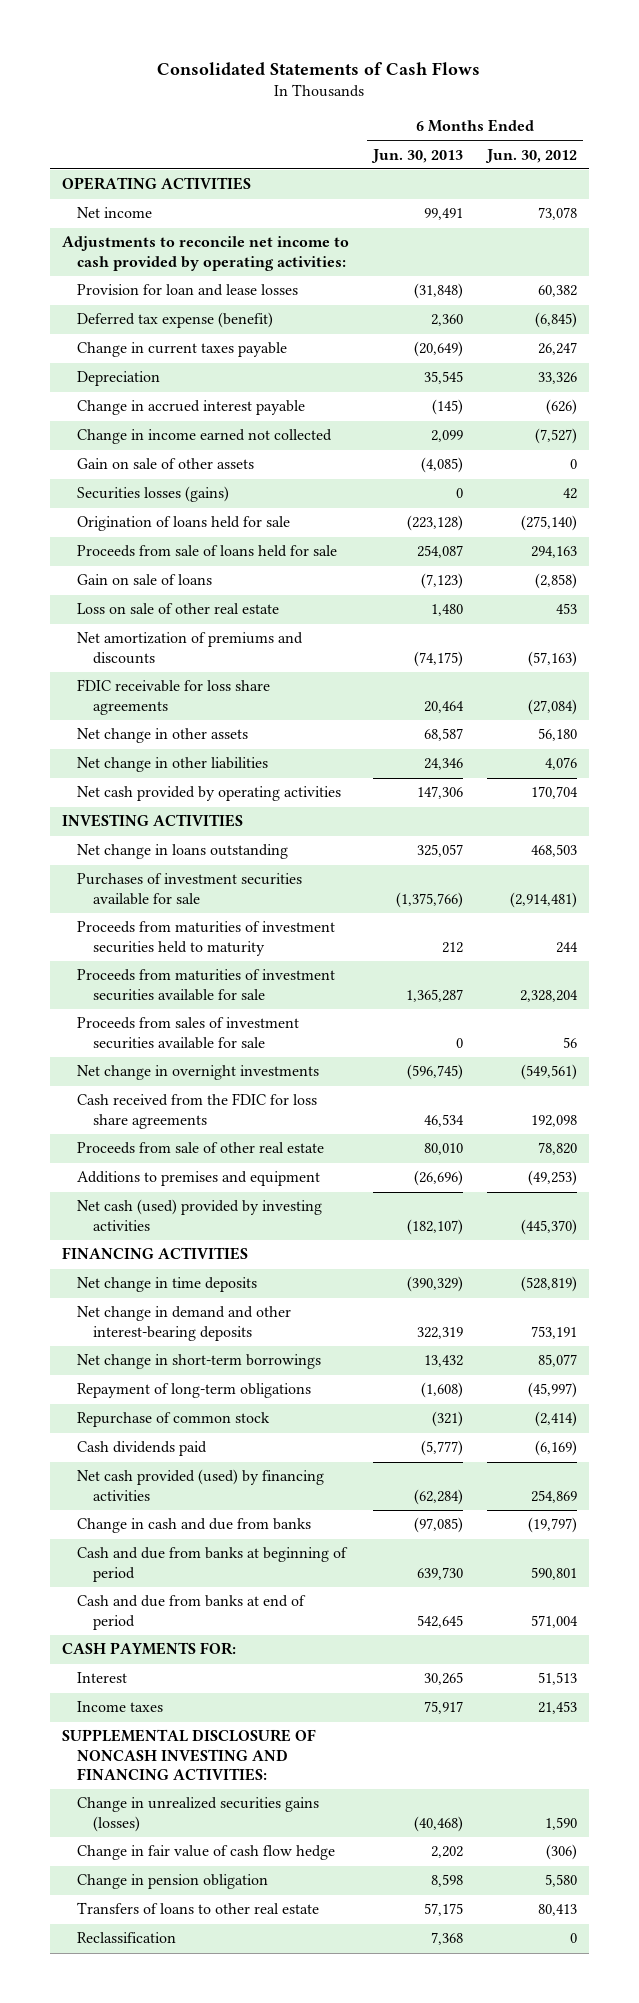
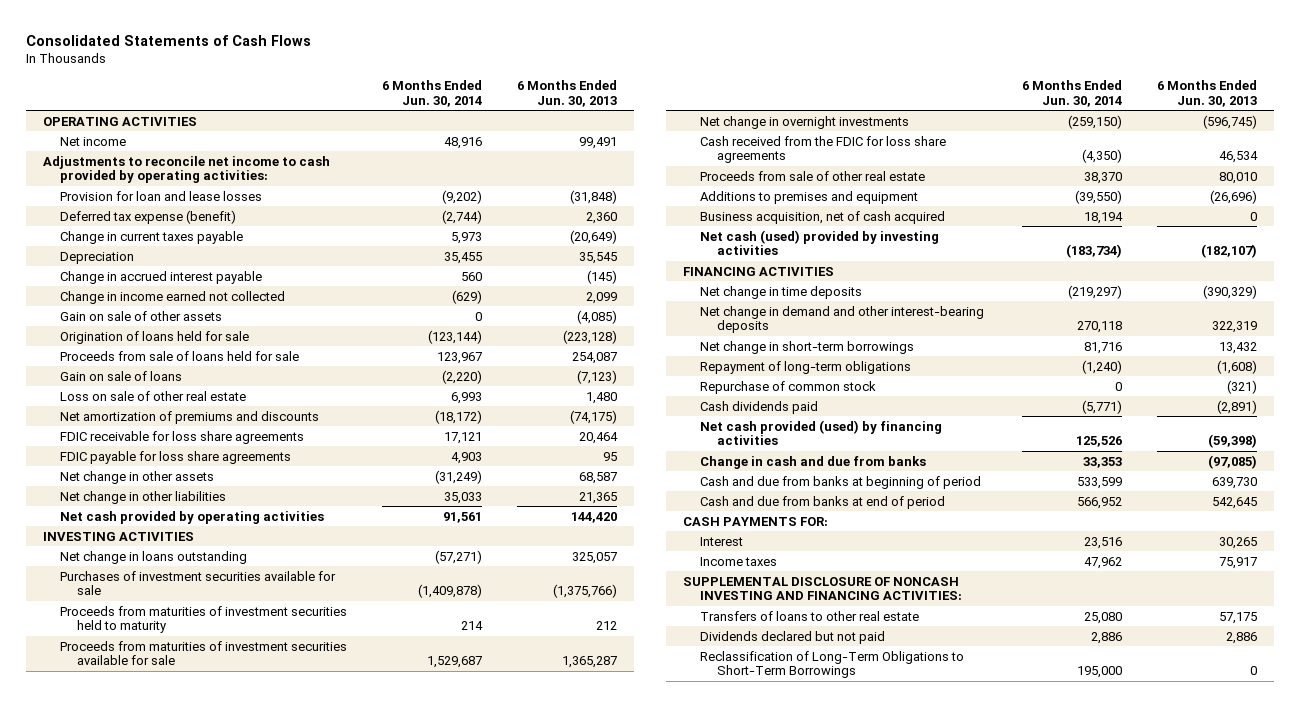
[484,148,577,163] Jun. 30, 2012 -> none
none -> [381,80,482,107] 6 Months Ended Jun. 30, 2014
[77,486,230,503] Securities losses (gains) -> none
none -> [60,450,292,464] FDIC payable for loss share agreements
[423,758,463,771] 24,346 -> [578,491,617,504] 21,365
[416,786,463,800] 147,306 -> [570,511,617,523] 144,420
[77,1017,300,1049] Proceeds from sales of investment securities available for sale -> none
none -> [700,210,946,224] Business acquisition, net of cash acquired
[420,1440,463,1457] (5,777) -> [1216,399,1257,414] (2,891)
[413,1488,463,1505] (62,284) -> [1207,434,1257,449] (59,398)
[77,1797,320,1832] Change in unrealized securities gains (losses) -> none
[77,1845,336,1861] Change in fair value of cash flow hedge -> none
[77,1874,269,1890] Change in pension obligation -> none
[77,1932,177,1944] Reclassification -> none
none -> [700,630,886,644] Dividends declared but not paid
none -> [700,650,965,679] Reclassification of Long-Term Obligations to Short-Term Borrowings

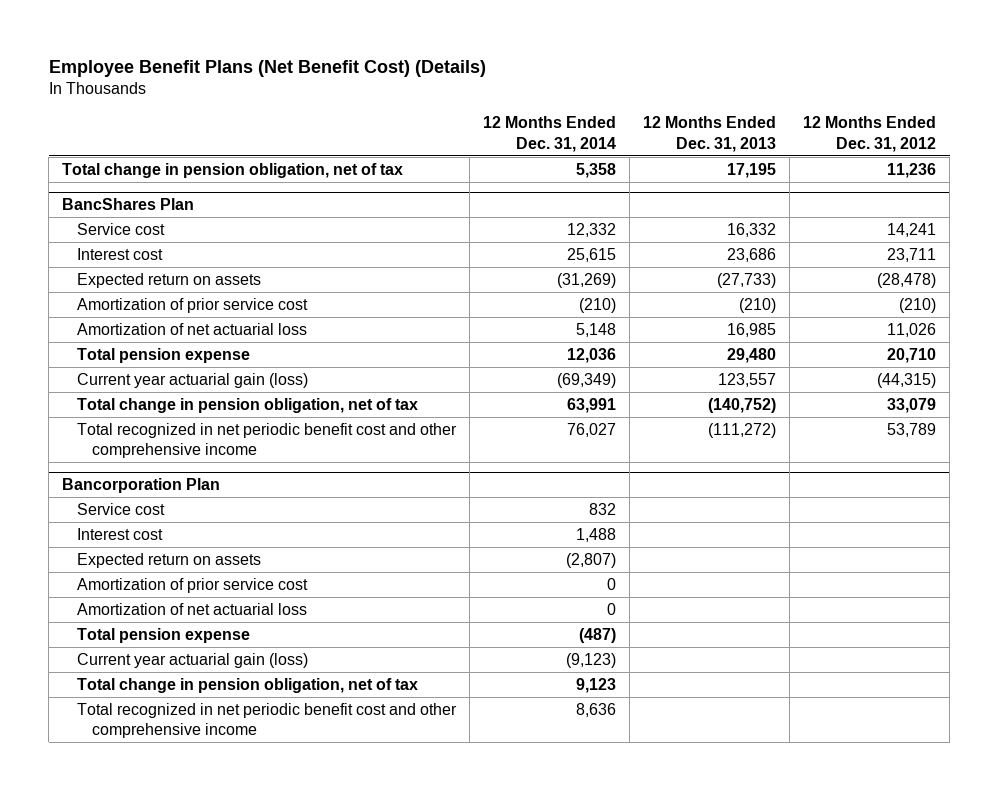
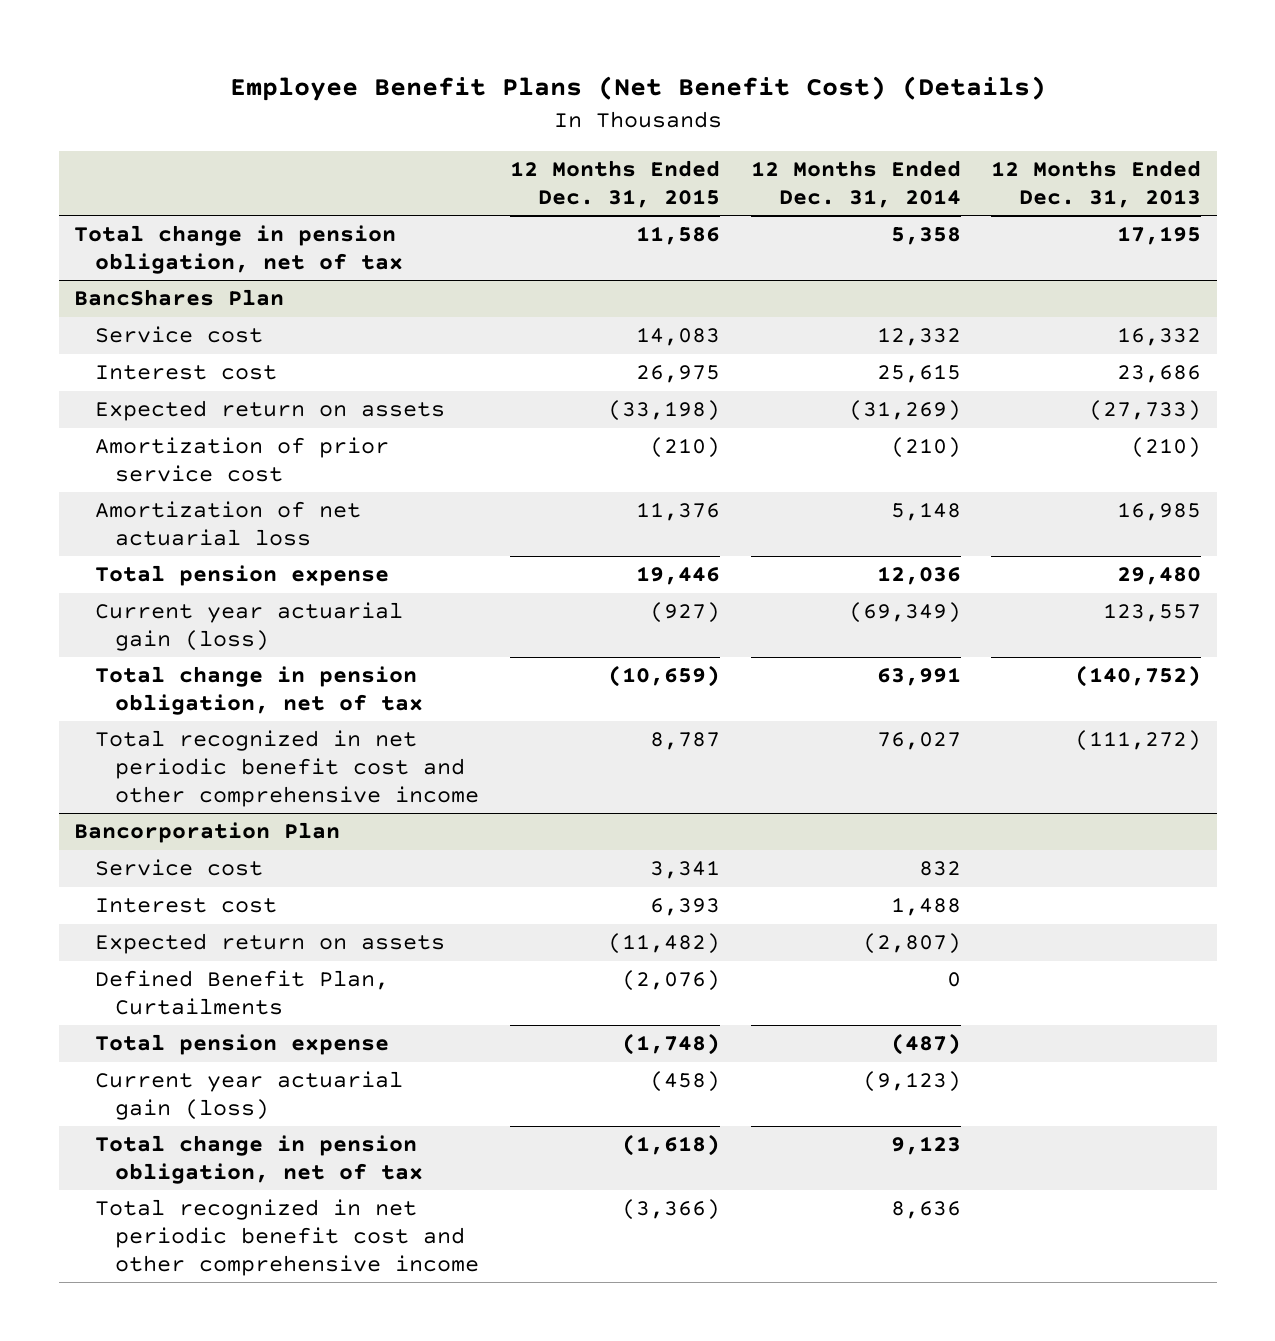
[803,116,937,152] 12 Months Ended Dec. 31, 2012 -> none
none -> [509,160,720,208] 12 Months Ended Dec. 31, 2015
[77,577,309,593] Amortization of prior service cost -> none
[77,602,308,615] Amortization of net actuarial loss -> none
none -> [94,970,389,1015] Defined Benefit Plan, Curtailments

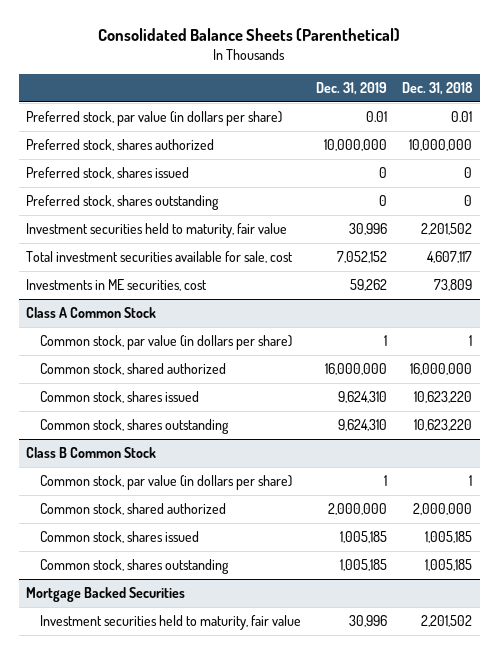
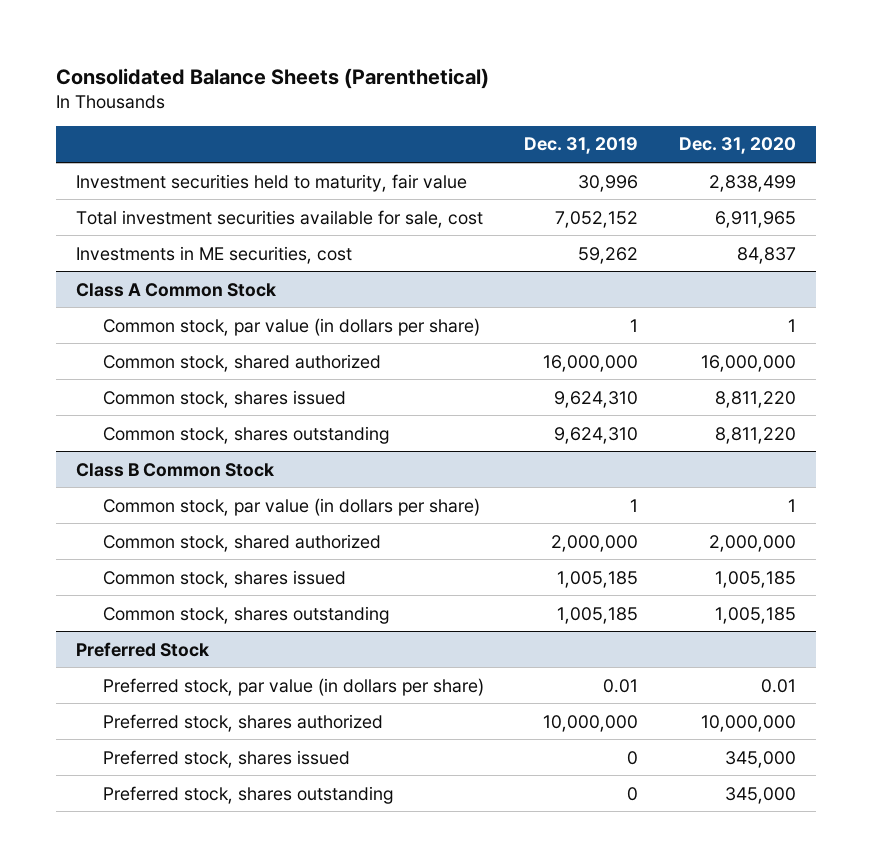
[402,81,474,95] Dec. 31, 2018 -> none
none -> [678,137,796,155] Dec. 31, 2020
[26,111,283,127] Preferred stock, par value (in dollars per share) -> none
[26,139,215,152] Preferred stock, shares authorized -> none
[26,167,190,180] Preferred stock, shares issued -> none
[26,195,220,211] Preferred stock, shares outstanding -> none
[26,587,186,603] Mortgage Backed Securities -> none
[39,615,301,631] Investment securities held to maturity, fair value -> none
none -> [75,641,210,657] Preferred Stock
none -> [102,677,484,696] Preferred stock, par value (in dollars per share)
none -> [102,713,383,732] Preferred stock, shares authorized
none -> [102,749,350,768] Preferred stock, shares issued
none -> [102,785,393,804] Preferred stock, shares outstanding

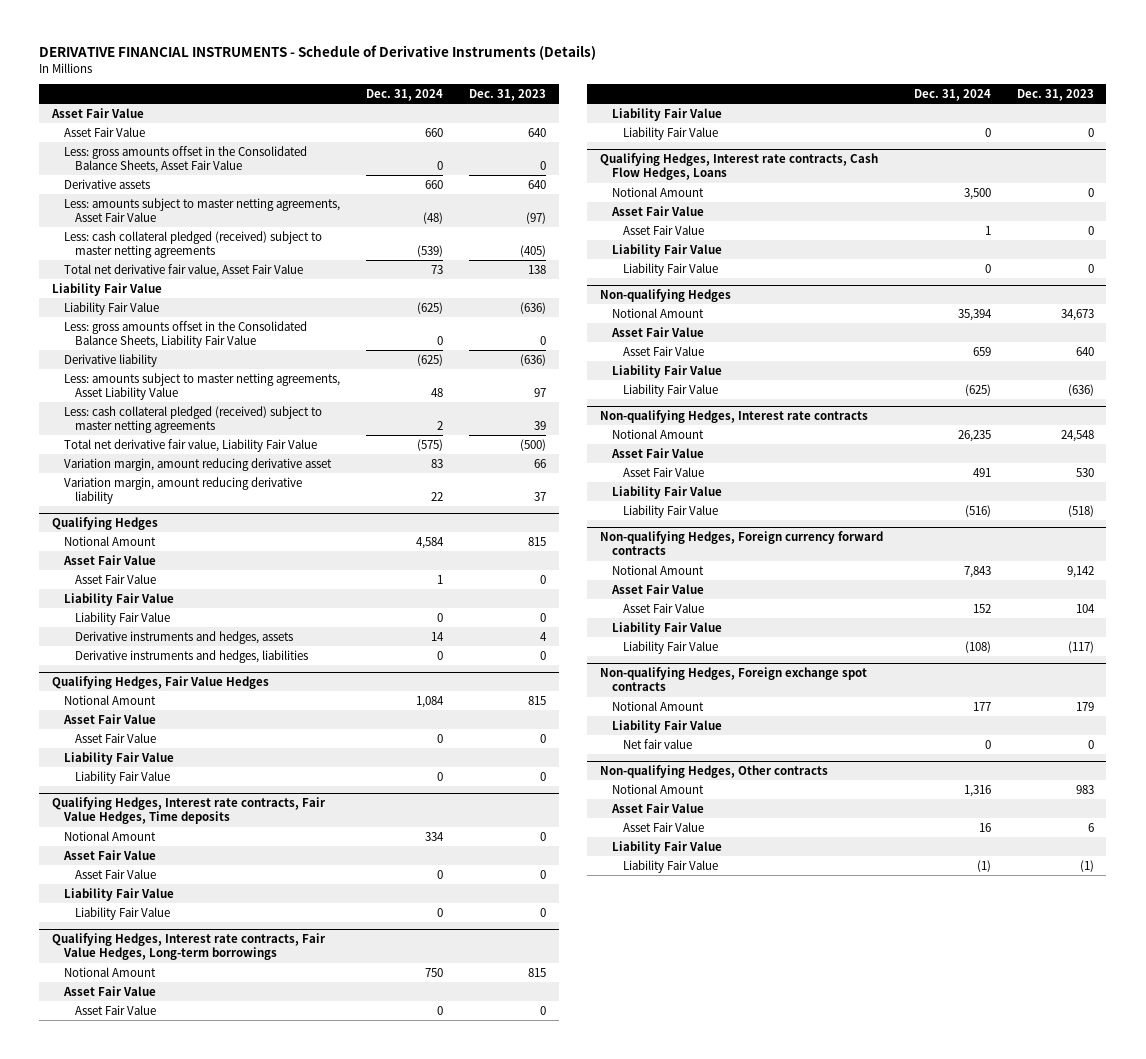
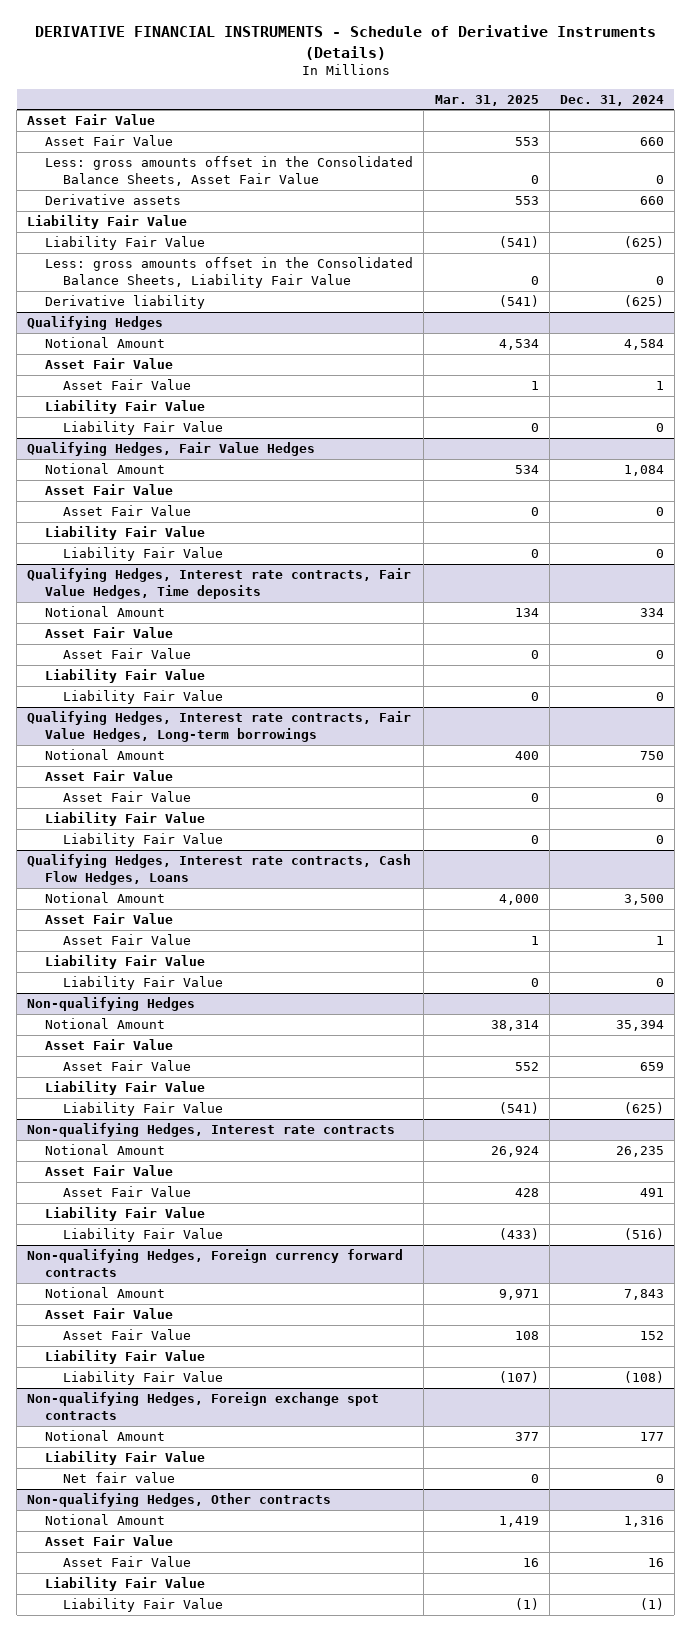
[468,89,546,102] Dec. 31, 2023 -> none
none -> [434,94,539,106] Mar. 31, 2025
[63,197,340,223] Less: amounts subject to master netting agreements, Asset Fair Value -> none
[63,230,322,259] Less: cash collateral pledged (received) subject to master netting agreements -> none
[63,263,303,277] Total net derivative fair value, Asset Fair Value -> none
[63,372,340,401] Less: amounts subject to master netting agreements, Asset Liability Value -> none
[63,405,322,434] Less: cash collateral pledged (received) subject to master netting agreements -> none
[63,438,317,452] Total net derivative fair value, Liability Fair Value -> none
[63,457,332,471] Variation margin, amount reducing derivative asset -> none
[63,476,302,505] Variation margin, amount reducing derivative liability -> none
[75,630,294,644] Derivative instruments and hedges, assets -> none
[75,649,309,663] Derivative instruments and hedges, liabilities -> none

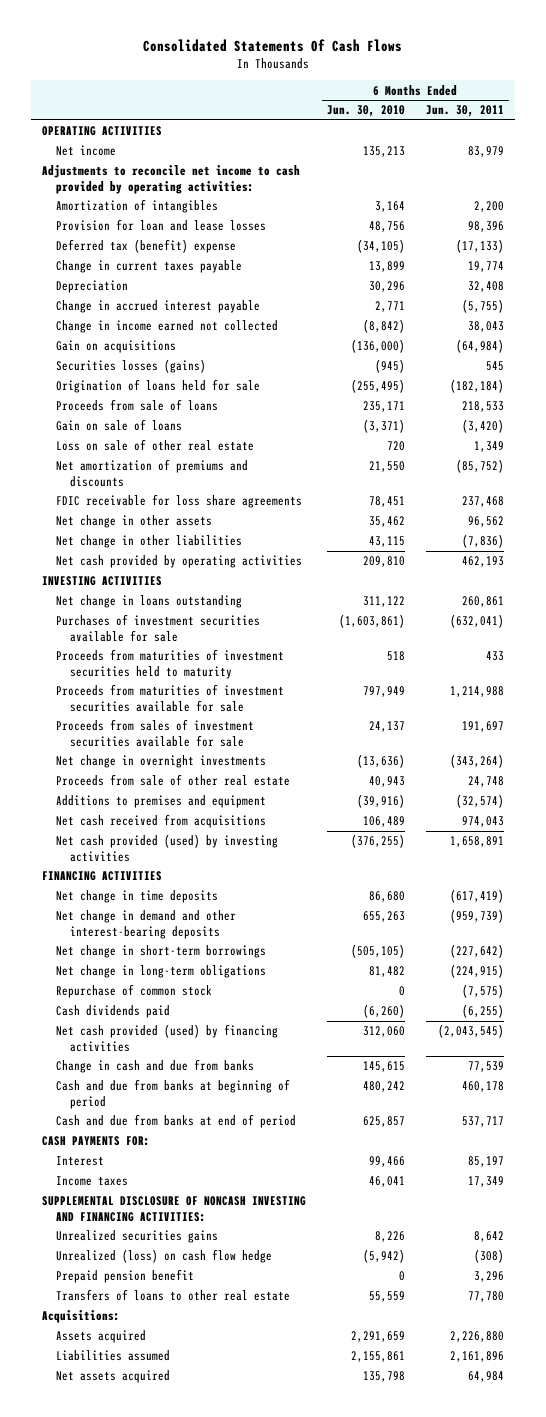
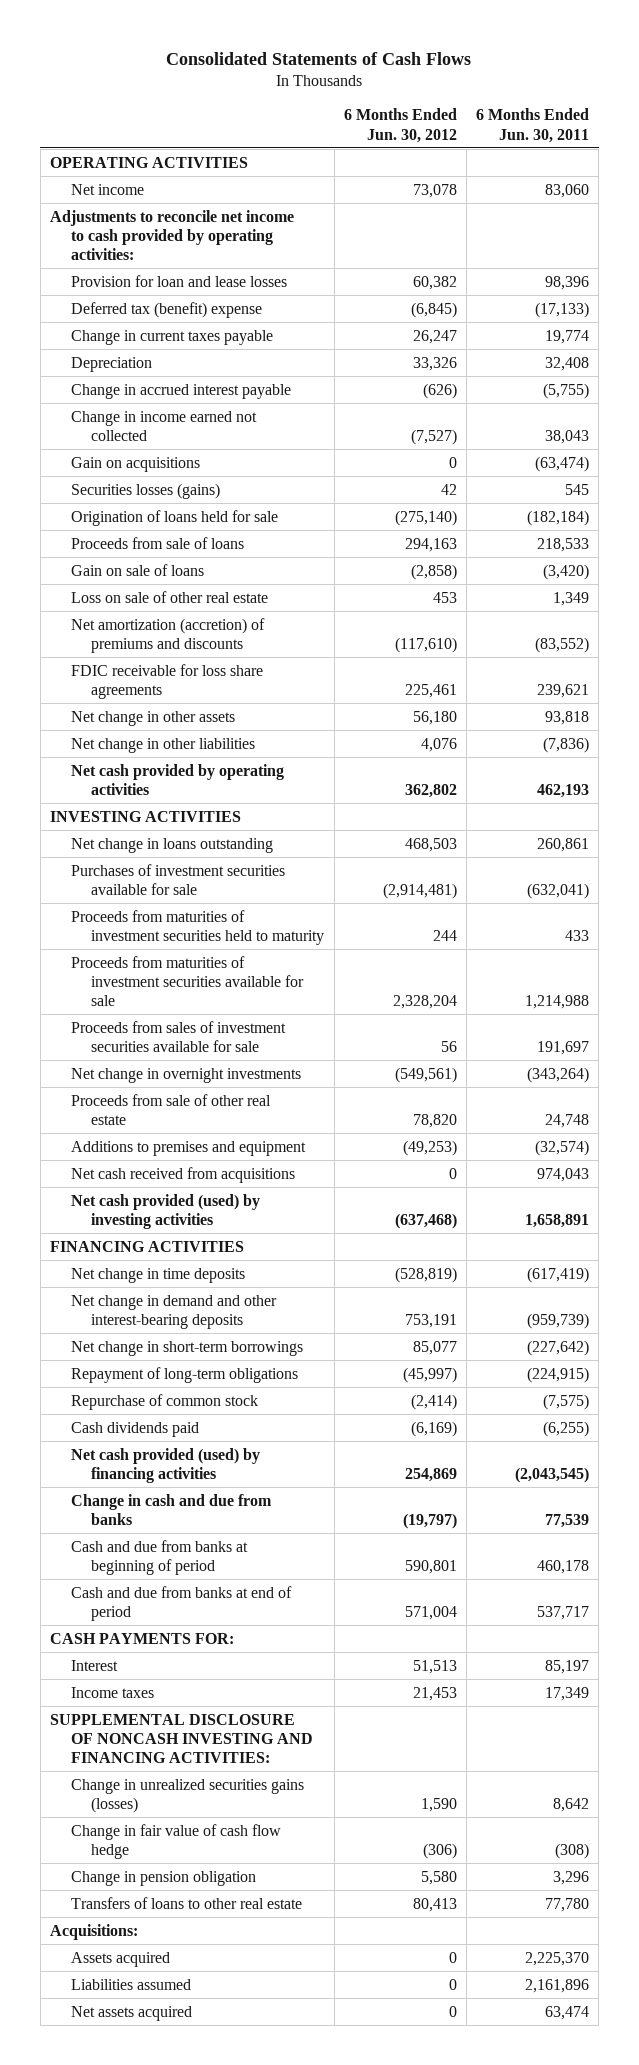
[142,38,402,52] Consolidated Statements Of Cash Flows -> [166,51,472,65] Consolidated Statements of Cash Flows
[326,105,405,118] Jun. 30, 2010 -> none
none -> [343,108,457,143] 6 Months Ended Jun. 30, 2012
[468,146,505,158] 83,979 -> [545,183,590,198] 83,060
[56,199,219,214] Amortization of intangibles -> none
[456,339,505,354] (64,984) -> [535,455,590,472] (63,474)
[56,459,249,487] Net amortization of premiums and discounts -> [70,617,265,653] Net amortization (accretion) of premiums and discounts
[456,459,505,474] (85,752) -> [535,636,590,653] (83,552)
[462,496,505,508] 237,468 -> [537,683,590,698] 239,621
[468,516,505,528] 96,562 -> [545,710,590,725] 93,818
[56,965,267,979] Net change in long-term obligations -> [70,1366,298,1383] Repayment of long-term obligations
[56,1249,273,1264] Unrealized (loss) on cash flow hedge -> none
[56,1230,219,1244] Unrealized securities gains -> [70,1778,304,1813] Change in unrealized securities gains (losses)
none -> [70,1823,281,1859] Change in fair value of cash flow hedge
[56,1269,195,1284] Prepaid pension benefit -> [70,1870,256,1886] Change in pension obligation
[450,1331,505,1343] 2,226,880 -> [525,1951,590,1966] 2,225,370
[468,1371,505,1383] 64,984 -> [545,2005,590,2020] 63,474

